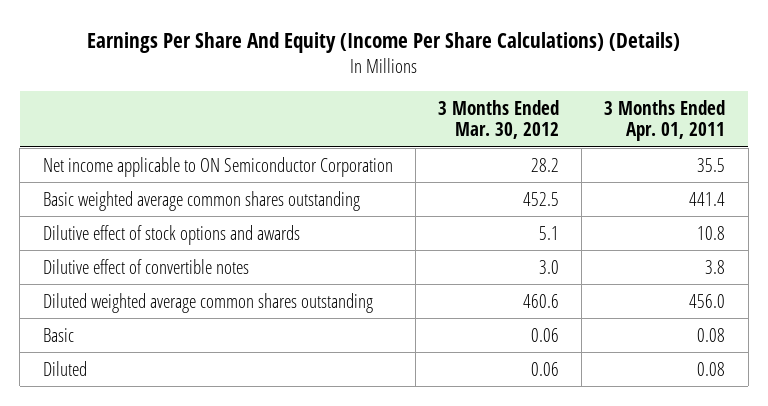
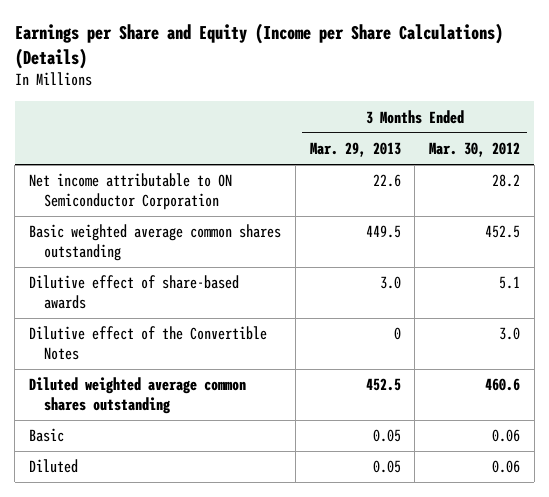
[86,32,680,54] Earnings Per Share And Equity (Income Per Share Calculations) (Details) -> [14,23,503,70] Earnings per Share and Equity (Income per Share Calculations) (Details)
[604,99,726,142] 3 Months Ended Apr. 01, 2011 -> none
none -> [309,142,401,158] Mar. 29, 2013
[42,156,393,177] Net income applicable to ON Semiconductor Corporation -> [28,173,232,211] Net income attributable to ON Semiconductor Corporation
[42,224,300,245] Dilutive effect of stock options and awards -> [28,275,239,310] Dilutive effect of share-based awards
[42,258,249,274] Dilutive effect of convertible notes -> [28,326,267,361] Dilutive effect of the Convertible Notes

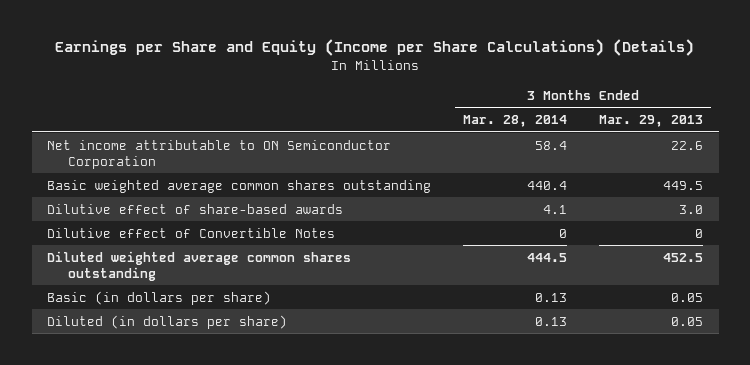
[429,142,521,158] Mar. 30, 2012 -> none
none -> [463,115,568,128] Mar. 28, 2014
[28,326,267,361] Dilutive effect of the Convertible Notes -> [47,227,336,238] Dilutive effect of Convertible Notes
[28,428,64,443] Basic -> [47,290,272,305] Basic (in dollars per share)
[28,459,78,474] Diluted -> [47,314,288,329] Diluted (in dollars per share)

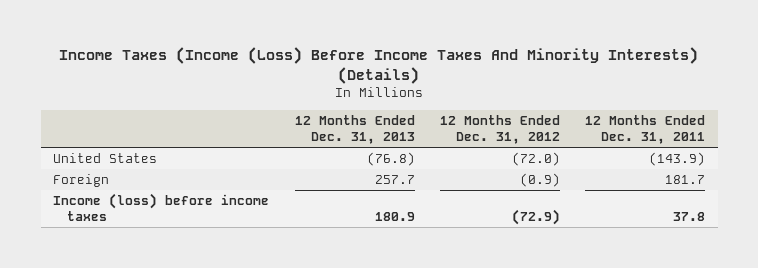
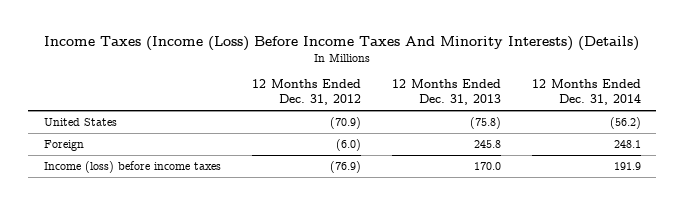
[585,115,706,145] 12 Months Ended Dec. 31, 2011 -> none
none -> [531,79,641,106] 12 Months Ended Dec. 31, 2014
[366,151,415,166] (76.8) -> [469,116,501,129] (75.8)
[511,151,560,166] (72.0) -> [329,116,361,129] (70.9)
[374,174,415,184] 257.7 -> [473,139,501,148] 245.8
[519,172,560,187] (0.9) -> [335,138,361,151] (6.0)
[374,212,415,222] 180.9 -> [473,161,501,170] 170.0
[511,209,560,226] (72.9) -> [329,160,361,173] (76.9)

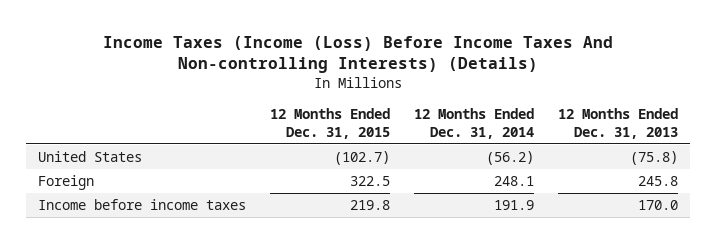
[44,36,640,52] Income Taxes (Income (Loss) Before Income Taxes And Minority Interests) (Details) -> [103,35,614,74] Income Taxes (Income (Loss) Before Income Taxes And Non-controlling Interests) (Details)
[251,79,361,106] 12 Months Ended Dec. 31, 2012 -> none
none -> [269,108,390,139] 12 Months Ended Dec. 31, 2015
[43,160,221,173] Income (loss) before income taxes -> [37,199,246,211] Income before income taxes

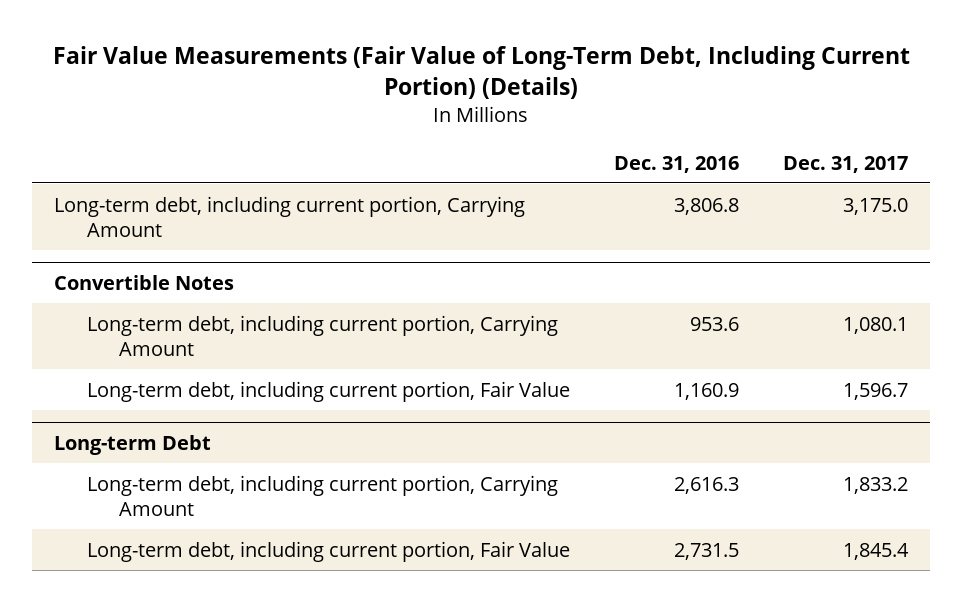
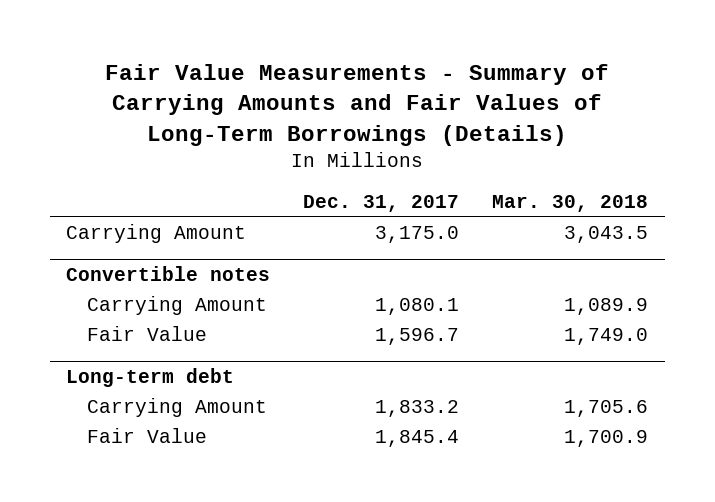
[53,45,911,99] Fair Value Measurements (Fair Value of Long-Term Debt, Including Current Portion) (Details) -> [105,64,610,146] Fair Value Measurements - Summary of Carrying Amounts and Fair Values of Long-Term Borrowings (Details)
[613,155,739,173] Dec. 31, 2016 -> none
none -> [492,195,649,213] Mar. 30, 2018
[54,195,526,237] Long-term debt, including current portion, Carrying Amount -> [66,224,247,244] Carrying Amount
[54,275,235,291] Convertible Notes -> [66,266,271,282] Convertible notes
[86,314,558,356] Long-term debt, including current portion, Carrying Amount -> [87,296,268,316] Carrying Amount
[86,380,570,402] Long-term debt, including current portion, Fair Value -> [87,326,208,342] Fair Value
[54,435,212,456] Long-term Debt -> [66,368,235,388] Long-term debt
[86,474,558,516] Long-term debt, including current portion, Carrying Amount -> [87,398,268,418] Carrying Amount
[86,540,570,562] Long-term debt, including current portion, Fair Value -> [87,428,208,444] Fair Value

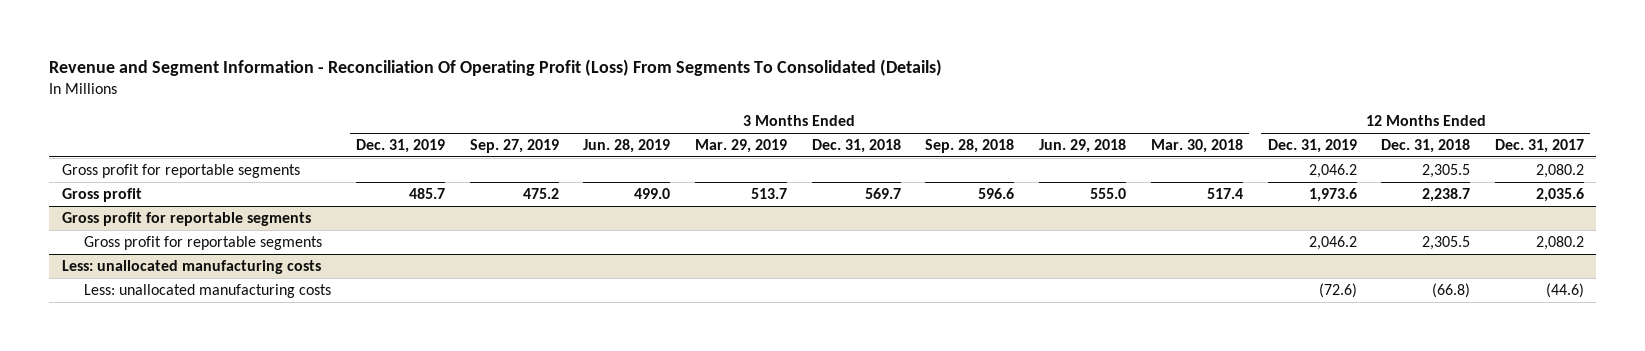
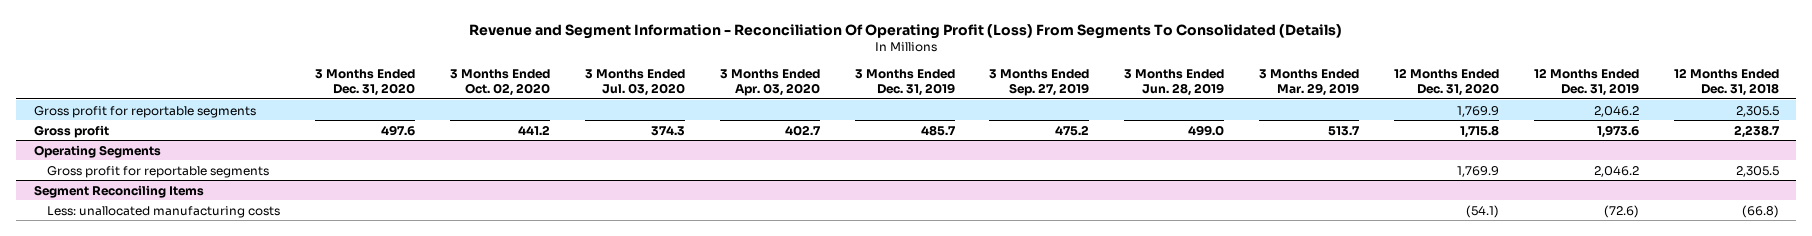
[811,139,901,154] Dec. 31, 2018 -> none
[925,139,1015,154] Sep. 28, 2018 -> none
[1039,139,1127,154] Jun. 29, 2018 -> none
[1150,139,1243,154] Mar. 30, 2018 -> none
[1494,139,1584,154] Dec. 31, 2017 -> none
none -> [315,68,416,96] 3 Months Ended Dec. 31, 2020
none -> [450,68,551,96] 3 Months Ended Oct. 02, 2020
none -> [584,68,685,96] 3 Months Ended Jul. 03, 2020
none -> [719,68,820,96] 3 Months Ended Apr. 03, 2020
none -> [1393,67,1499,96] 12 Months Ended Dec. 31, 2020
[61,211,311,226] Gross profit for reportable segments -> [33,144,161,158] Operating Segments
[61,259,321,274] Less: unallocated manufacturing costs -> [33,184,204,198] Segment Reconciling Items

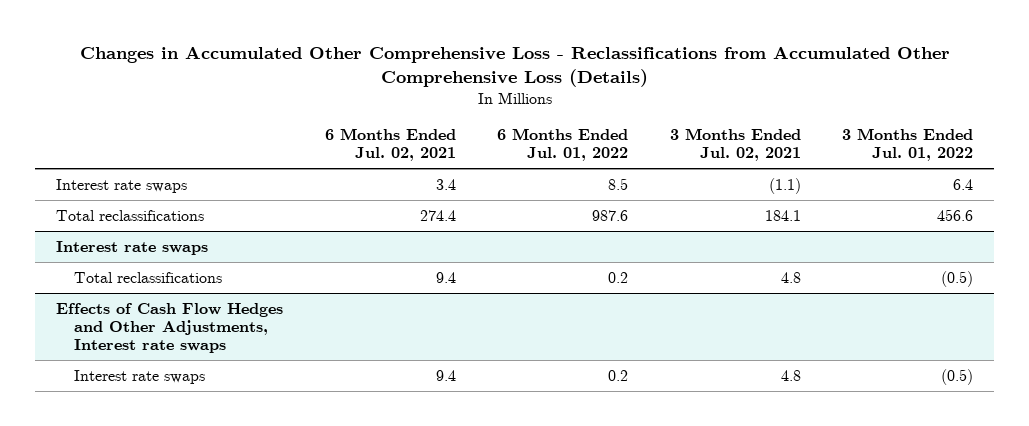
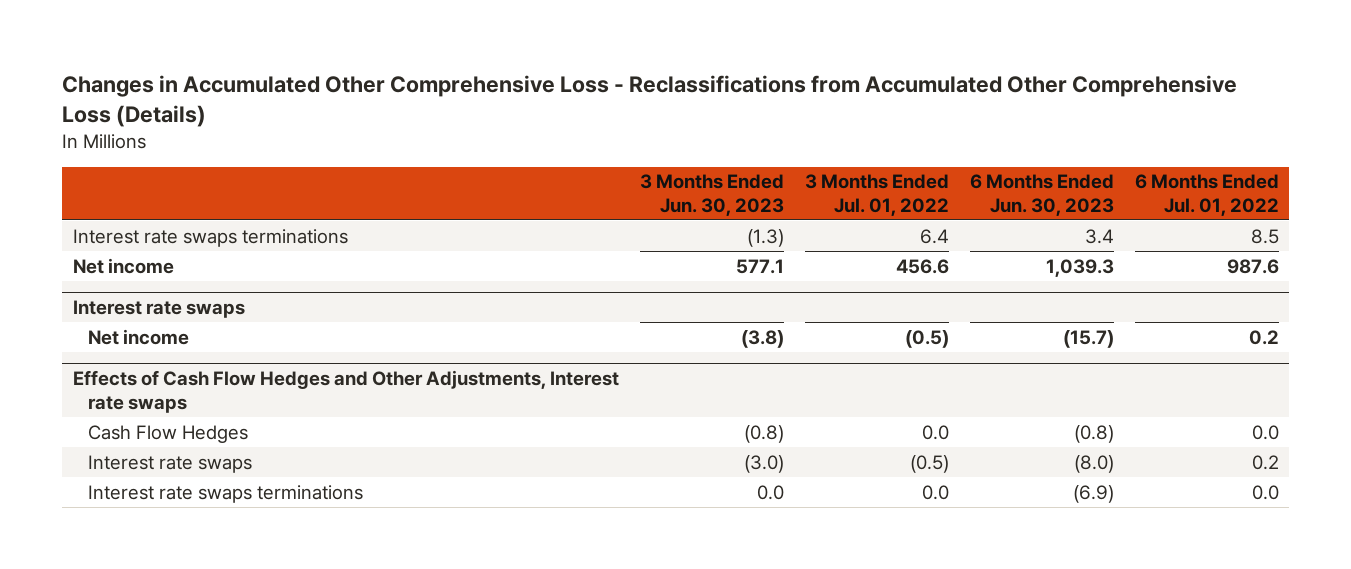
[324,128,456,162] 6 Months Ended Jul. 02, 2021 -> none
[669,128,801,162] 3 Months Ended Jul. 02, 2021 -> none
none -> [639,174,784,216] 3 Months Ended Jun. 30, 2023
none -> [969,174,1114,216] 6 Months Ended Jun. 30, 2023
[56,178,188,193] Interest rate swaps -> [72,228,348,247] Interest rate swaps terminations
[56,209,205,221] Total reclassifications -> [72,257,174,274] Net income
[74,271,223,283] Total reclassifications -> [88,328,190,345] Net income
none -> [88,424,249,443] Cash Flow Hedges
none -> [88,484,364,503] Interest rate swaps terminations

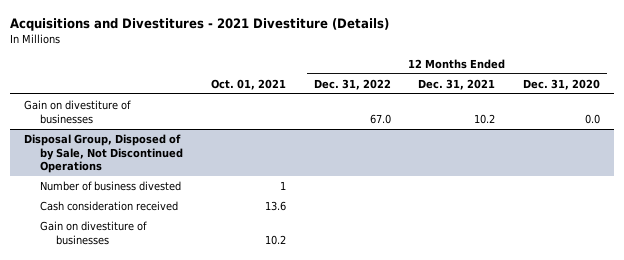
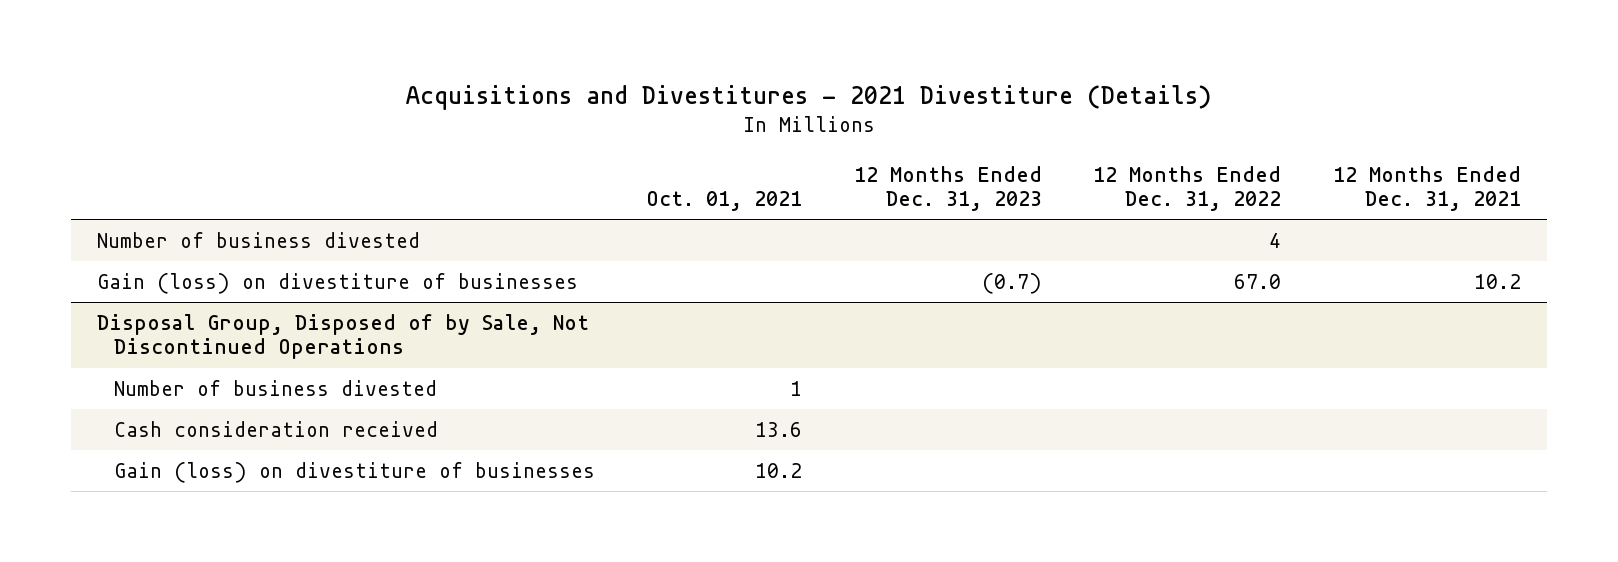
[523,78,601,90] Dec. 31, 2020 -> none
none -> [853,165,1042,211] 12 Months Ended Dec. 31, 2023
none -> [96,231,420,248] Number of business divested
[23,100,131,124] Gain on divestiture of businesses -> [96,272,578,294] Gain (loss) on divestiture of businesses
[40,221,148,245] Gain on divestiture of businesses -> [113,461,595,483] Gain (loss) on divestiture of businesses

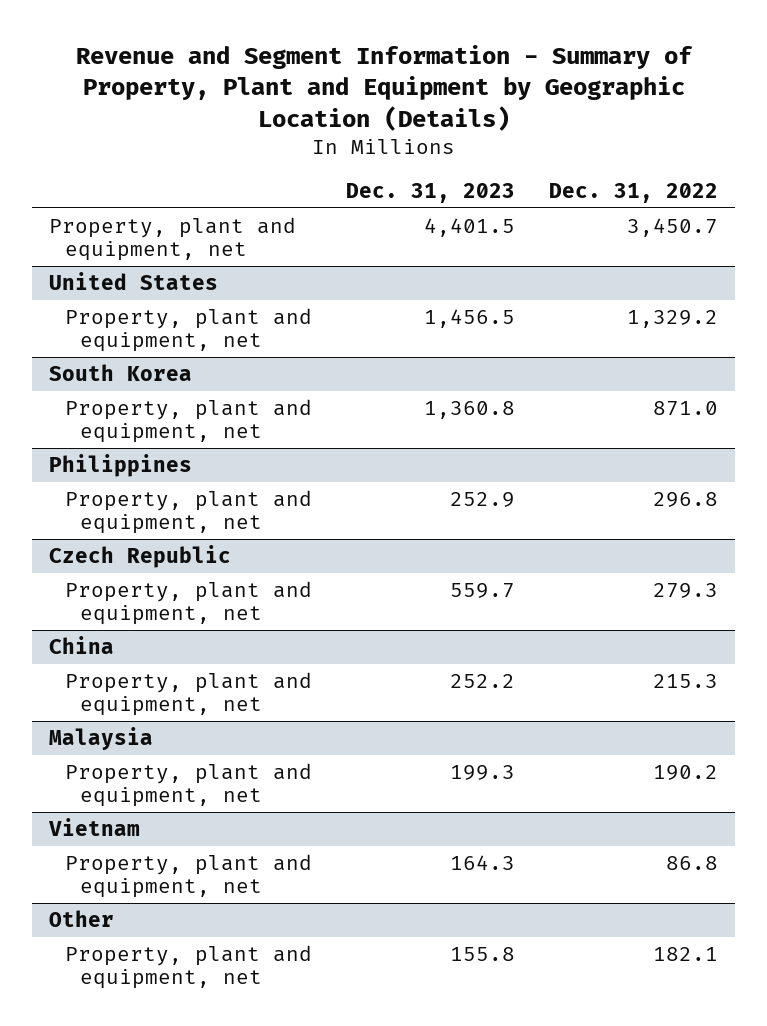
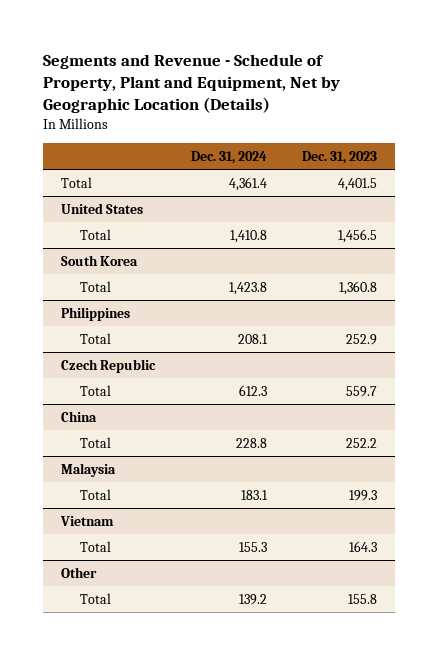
[75,44,693,131] Revenue and Segment Information - Summary of Property, Plant and Equipment by Geographic Location (Details) -> [43,53,341,113] Segments and Revenue - Schedule of Property, Plant and Equipment, Net by Geographic Location (Details)
[549,183,719,204] Dec. 31, 2022 -> none
none -> [190,151,267,165] Dec. 31, 2024
[49,216,297,262] Property, plant and equipment, net -> [61,176,93,188] Total
[64,307,312,353] Property, plant and equipment, net -> [79,228,111,240] Total
[64,398,312,444] Property, plant and equipment, net -> [79,280,111,292] Total
[64,489,312,535] Property, plant and equipment, net -> [79,332,111,344] Total
[64,580,312,626] Property, plant and equipment, net -> [79,384,111,396] Total
[64,671,312,717] Property, plant and equipment, net -> [79,436,111,448] Total
[64,762,312,808] Property, plant and equipment, net -> [79,488,111,500] Total
[64,853,312,899] Property, plant and equipment, net -> [79,540,111,552] Total
[64,944,312,990] Property, plant and equipment, net -> [79,592,111,604] Total

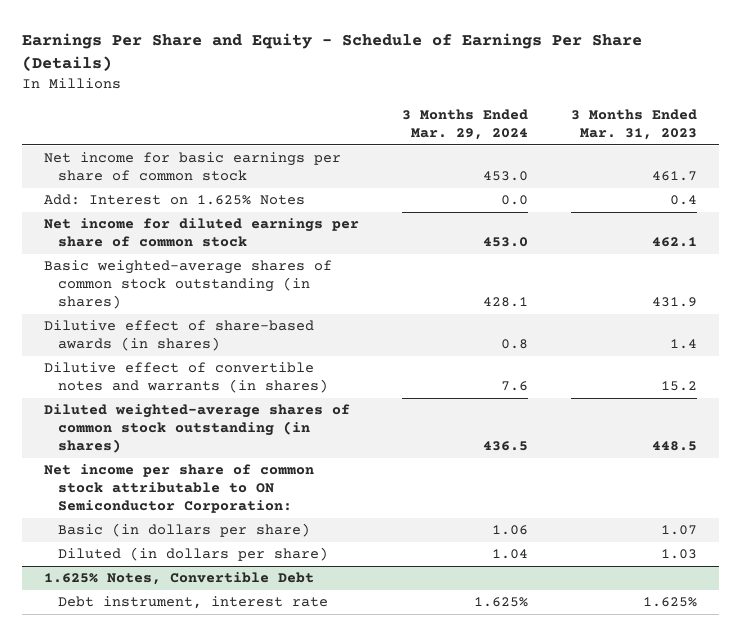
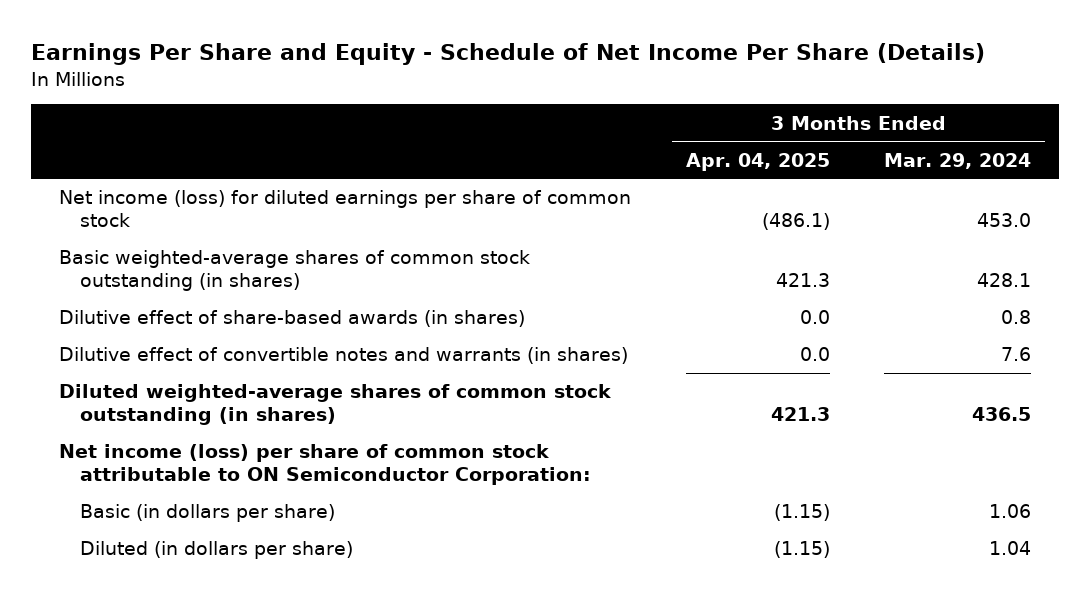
[21,32,642,72] Earnings Per Share and Equity - Schedule of Earnings Per Share (Details) -> [31,43,986,66] Earnings Per Share and Equity - Schedule of Net Income Per Share (Details)
[571,109,698,141] 3 Months Ended Mar. 31, 2023 -> none
none -> [685,152,830,171] Apr. 04, 2025
[43,152,341,182] Net income for basic earnings per share of common stock -> none
[43,194,305,206] Add: Interest on 1.625% Notes -> none
[43,218,359,248] Net income for diluted earnings per share of common stock -> [58,190,631,228] Net income (loss) for diluted earnings per share of common stock
[43,464,314,513] Net income per share of common stock attributable to ON Semiconductor Corporation: -> [58,444,592,486] Net income (loss) per share of common stock attributable to ON Semiconductor Corporation:
[43,572,314,586] 1.625% Notes, Convertible Debt -> none
[57,596,328,610] Debt instrument, interest rate -> none

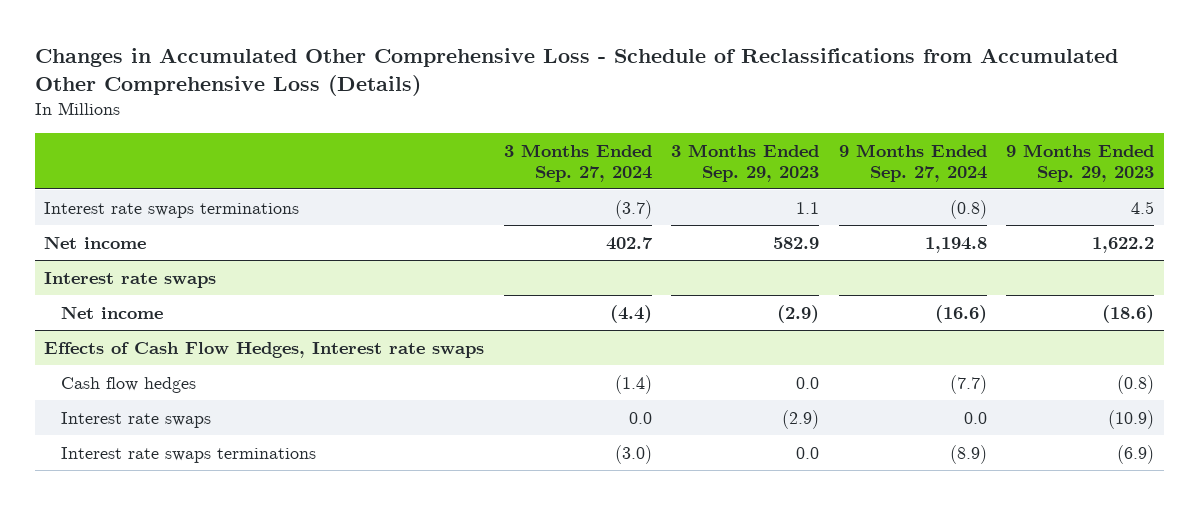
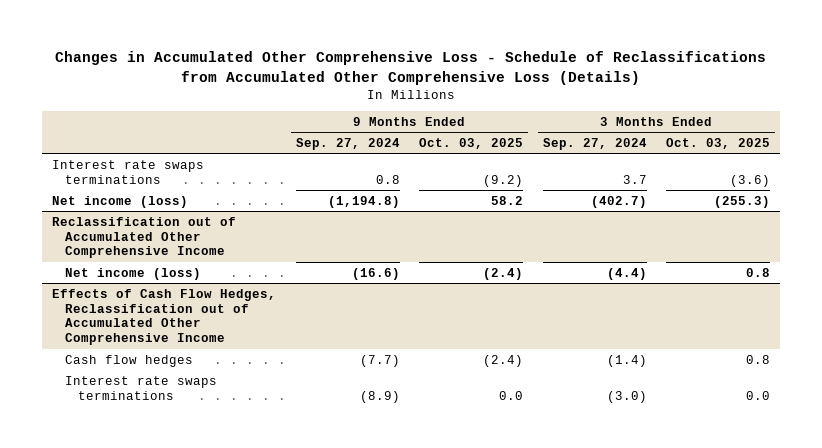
[671,143,820,182] 3 Months Ended Sep. 29, 2023 -> none
[1006,143,1155,182] 9 Months Ended Sep. 29, 2023 -> none
none -> [419,138,524,150] Oct. 03, 2025
none -> [666,138,771,150] Oct. 03, 2025
[44,341,485,358] Effects of Cash Flow Hedges, Interest rate swaps -> none
[614,199,652,219] (3.7) -> [622,174,647,184] 3.7
[949,199,987,219] (0.8) -> [375,174,400,184] 0.8
[44,235,147,249] Net income -> [52,195,189,208] Net income (loss)
[605,236,653,250] 402.7 -> [590,195,647,208] (402.7)
[924,236,987,253] 1,194.8 -> [327,195,400,208] (1,194.8)
[44,271,217,288] Interest rate swaps -> [52,216,237,259] Reclassification out of Accumulated Other Comprehensive Income
[60,305,163,319] Net income -> [65,267,202,280] Net income (loss)
none -> [52,288,277,346] Effects of Cash Flow Hedges, Reclassification out of Accumulated Other Comprehensive Income
[60,411,211,428] Interest rate swaps -> none

